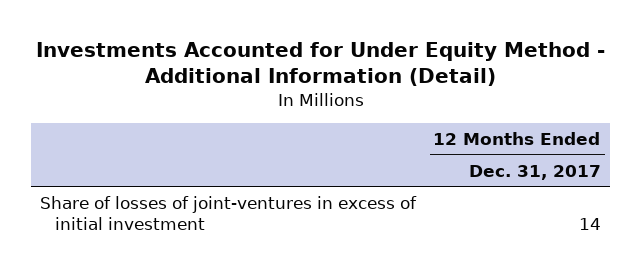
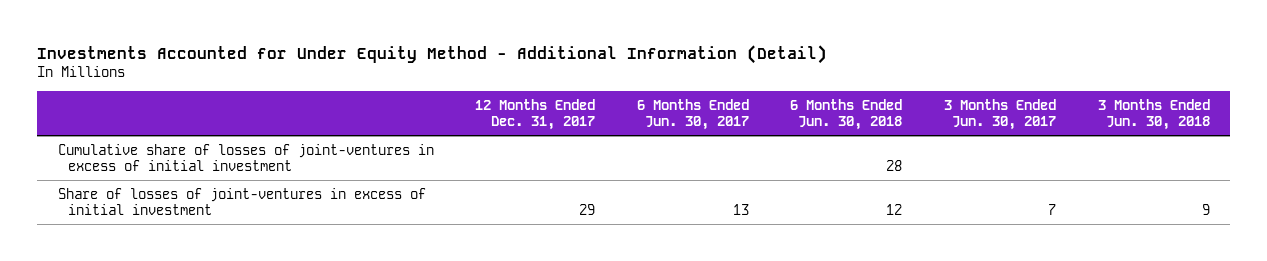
none -> [636,98,749,131] 6 Months Ended Jun. 30, 2017
none -> [790,98,903,131] 6 Months Ended Jun. 30, 2018
none -> [944,98,1057,131] 3 Months Ended Jun. 30, 2017
none -> [1097,98,1210,131] 3 Months Ended Jun. 30, 2018
none -> [57,143,434,172] Cumulative share of losses of joint-ventures in excess of initial investment
[578,218,601,231] 14 -> [579,204,596,216] 29

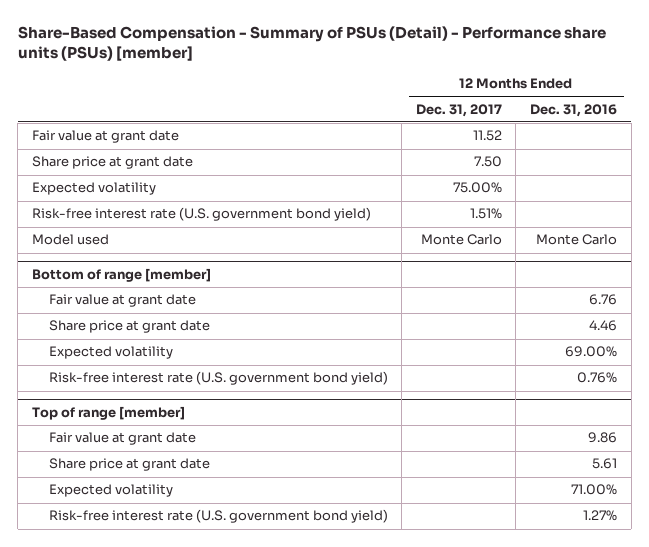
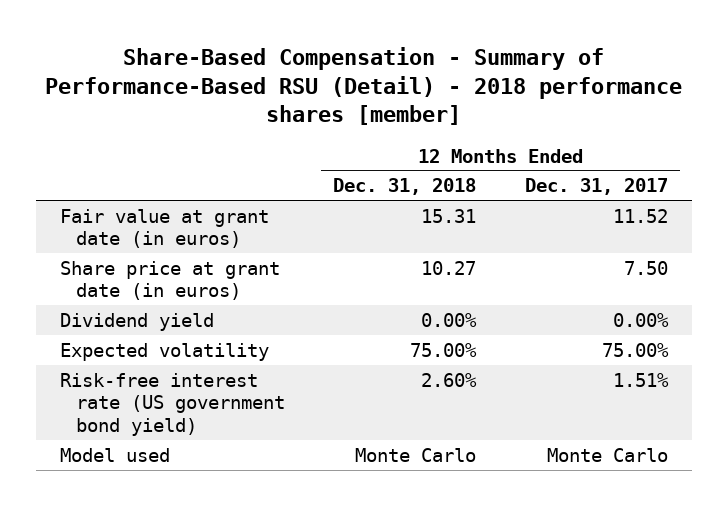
[17,25,606,61] Share-Based Compensation - Summary of PSUs (Detail) - Performance share units (PSUs) [member] -> [45,46,683,126] Share-Based Compensation - Summary of Performance-Based RSU (Detail) - 2018 performance shares [member]
[530,103,618,117] Dec. 31, 2016 -> none
none -> [333,178,477,196] Dec. 31, 2018
[31,130,179,144] Fair value at grant date -> [60,208,270,249] Fair value at grant date (in euros)
[31,156,193,170] Share price at grant date -> [60,260,281,301] Share price at grant date (in euros)
none -> [60,312,215,331] Dividend yield
[31,207,371,222] Risk-free interest rate (U.S. government bond yield) -> [60,372,285,436] Risk-free interest rate (US government bond yield)
[31,267,211,282] Bottom of range [member] -> none
[48,294,196,308] Fair value at grant date -> none
[48,320,210,334] Share price at grant date -> none
[48,346,173,360] Expected volatility -> none
[48,371,388,386] Risk-free interest rate (U.S. government bond yield) -> none
[31,405,185,420] Top of range [member] -> none
[48,432,196,446] Fair value at grant date -> none
[48,458,210,472] Share price at grant date -> none
[48,484,173,498] Expected volatility -> none
[48,509,388,524] Risk-free interest rate (U.S. government bond yield) -> none

